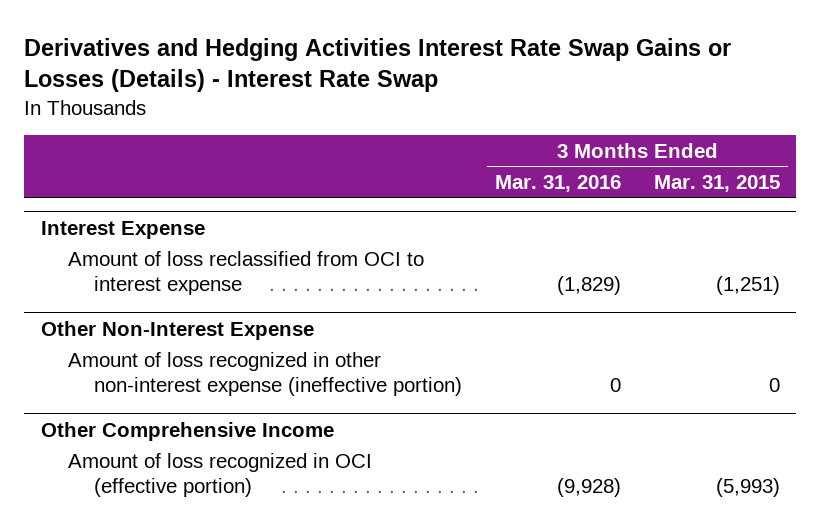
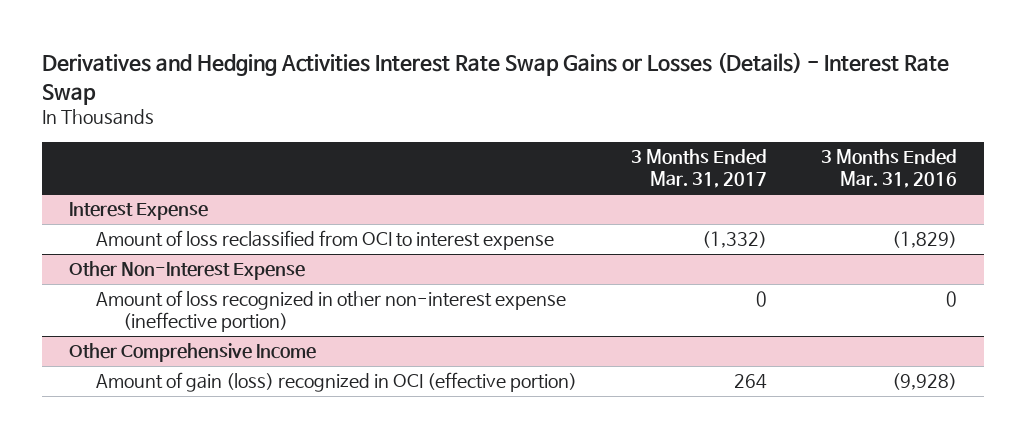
[653,175,780,193] Mar. 31, 2015 -> none
none -> [630,148,767,188] 3 Months Ended Mar. 31, 2017
[67,452,372,498] Amount of loss recognized in OCI (effective portion) -> [96,372,578,393] Amount of gain (loss) recognized in OCI (effective portion)

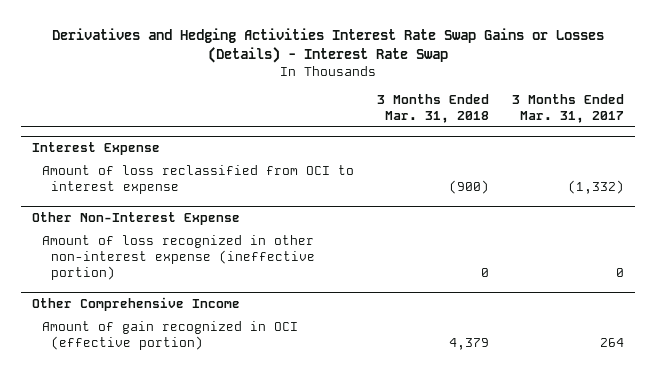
[820,148,957,188] 3 Months Ended Mar. 31, 2016 -> none
none -> [376,93,489,123] 3 Months Ended Mar. 31, 2018
[96,372,578,393] Amount of gain (loss) recognized in OCI (effective portion) -> [41,320,298,350] Amount of gain recognized in OCI (effective portion)

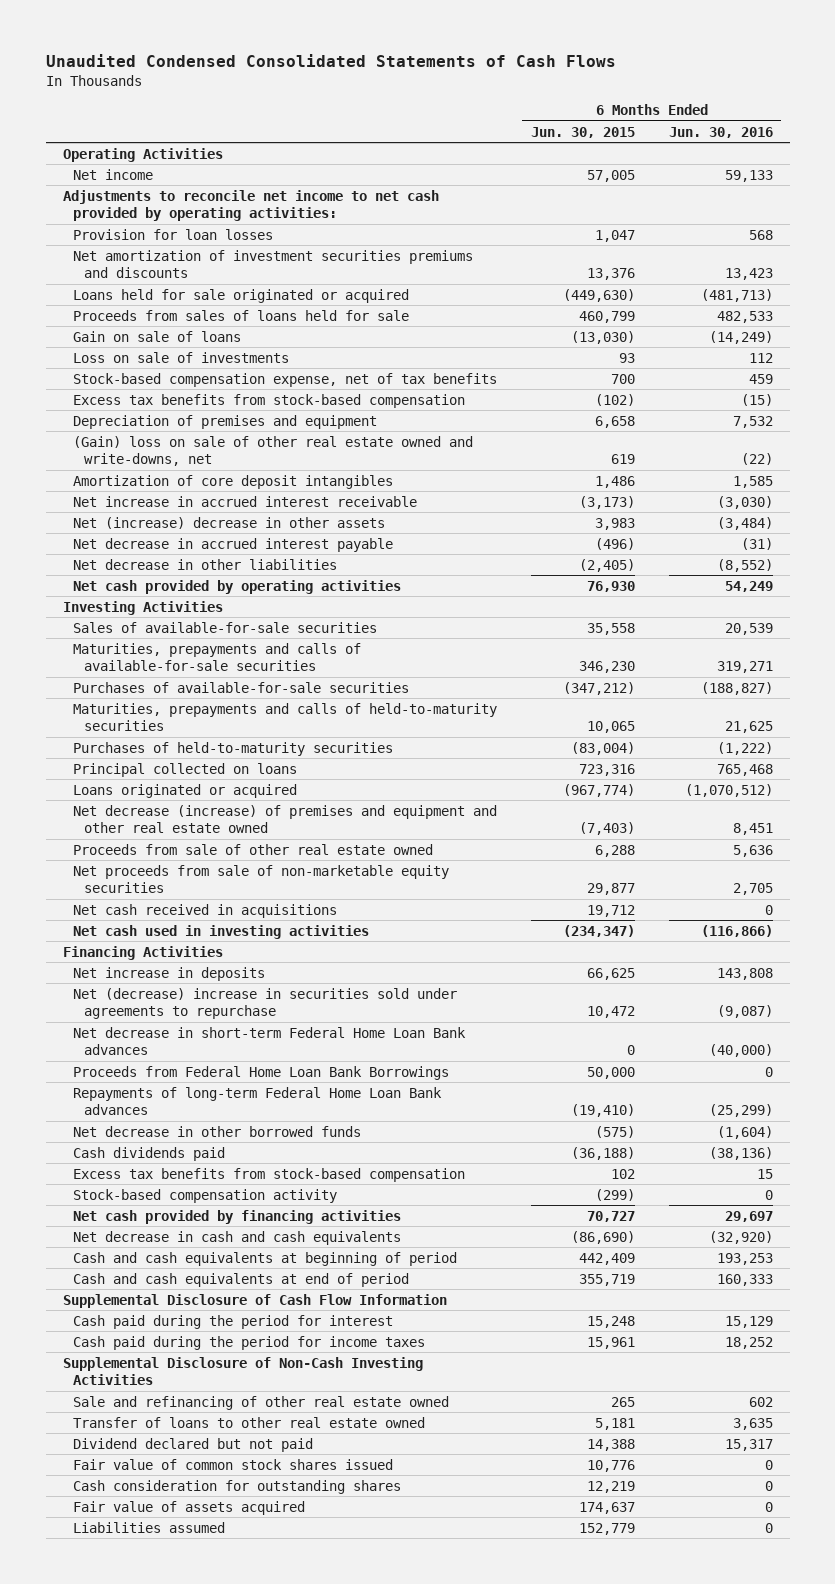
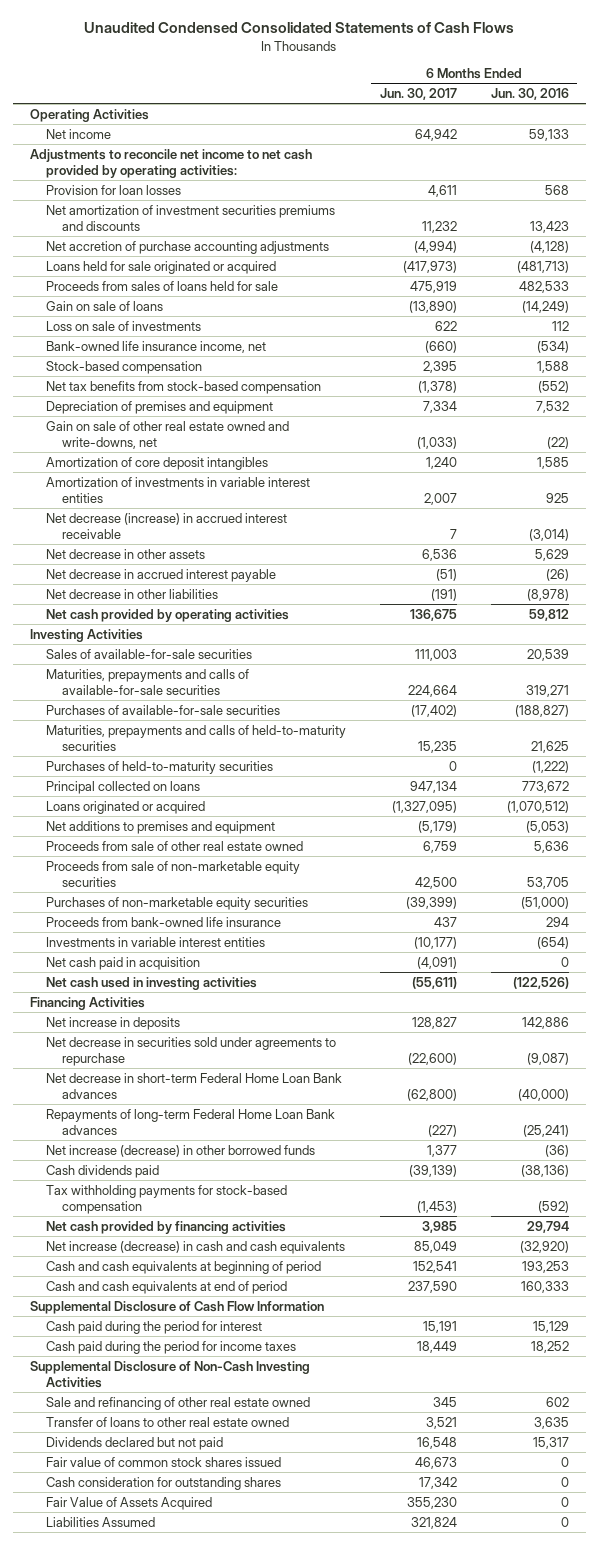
[530,126,635,138] Jun. 30, 2015 -> none
none -> [379,88,457,101] Jun. 30, 2017
none -> [45,240,329,254] Net accretion of purchase accounting adjustments
none -> [45,340,266,353] Bank-owned life insurance income, net
[73,372,498,387] Stock-based compensation expense, net of tax benefits -> [45,360,202,374] Stock-based compensation
[748,373,773,384] 459 -> [536,360,569,373] 1,588
[73,393,466,408] Excess tax benefits from stock-based compensation -> [45,380,321,394] Net tax benefits from stock-based compensation
[740,393,773,406] (15) -> [537,380,569,393] (552)
[73,435,474,467] (Gain) loss on sale of other real estate owned and write-downs, net -> [45,420,289,449] Gain on sale of other real estate owned and write-downs, net
none -> [45,476,310,503] Amortization of investments in variable interest entities
[73,495,418,507] Net increase in accrued interest receivable -> [45,512,287,539] Net decrease (increase) in accrued interest receivable
[716,495,773,509] (3,030) -> [528,528,569,541] (3,014)
[73,516,386,529] Net (increase) decrease in other assets -> [45,548,205,559] Net decrease in other assets
[716,516,773,530] (3,484) -> [534,548,569,561] 5,629
[740,537,773,550] (31) -> [545,568,569,581] (26)
[716,558,773,572] (8,552) -> [526,588,569,601] (8,978)
[724,580,773,592] 54,249 -> [528,608,569,621] 59,812
[716,763,773,776] 765,468 -> [521,780,569,793] 773,672
[73,804,498,834] Net decrease (increase) of premises and equipment and other real estate owned -> [45,820,275,834] Net additions to premises and equipment
[732,823,773,836] 8,451 -> [525,820,569,833] (5,053)
[73,864,450,894] Net proceeds from sale of non-marketable equity securities -> [45,860,300,887] Proceeds from sale of non-marketable equity securities
[732,883,773,896] 2,705 -> [526,876,569,889] 53,705
none -> [45,896,308,910] Purchases of non-marketable equity securities
none -> [45,916,281,927] Proceeds from bank-owned life insurance
none -> [45,936,265,947] Investments in variable interest entities
[73,903,338,918] Net cash received in acquisitions -> [45,956,200,970] Net cash paid in acquisition
[700,924,773,937] (116,866) -> [512,976,569,989] (122,526)
[716,967,773,980] 143,808 -> [521,1016,569,1029] 142,886
[73,987,458,1020] Net (decrease) increase in securities sold under agreements to repurchase -> [45,1036,336,1066] Net decrease in securities sold under agreements to repurchase
[73,1065,450,1080] Proceeds from Federal Home Loan Bank Borrowings -> none
[708,1104,773,1118] (25,299) -> [522,1124,569,1137] (25,241)
[73,1125,362,1137] Net decrease in other borrowed funds -> [45,1144,315,1157] Net increase (decrease) in other borrowed funds
[716,1125,773,1139] (1,604) -> [544,1144,569,1157] (36)
[73,1167,466,1182] Excess tax benefits from stock-based compensation -> none
[73,1188,338,1203] Stock-based compensation activity -> [45,1184,287,1214] Tax withholding payments for stock-based compensation
[764,1189,773,1200] 0 -> [537,1200,569,1213] (592)
[724,1210,773,1222] 29,697 -> [526,1220,569,1233] 29,794
[73,1230,402,1245] Net decrease in cash and cash equivalents -> [45,1240,345,1254] Net increase (decrease) in cash and cash equivalents
[73,1437,314,1452] Dividend declared but not paid -> [45,1436,223,1450] Dividends declared but not paid
[73,1500,306,1515] Fair value of assets acquired -> [45,1496,212,1510] Fair Value of Assets Acquired
[73,1521,226,1533] Liabilities assumed -> [45,1516,155,1527] Liabilities Assumed

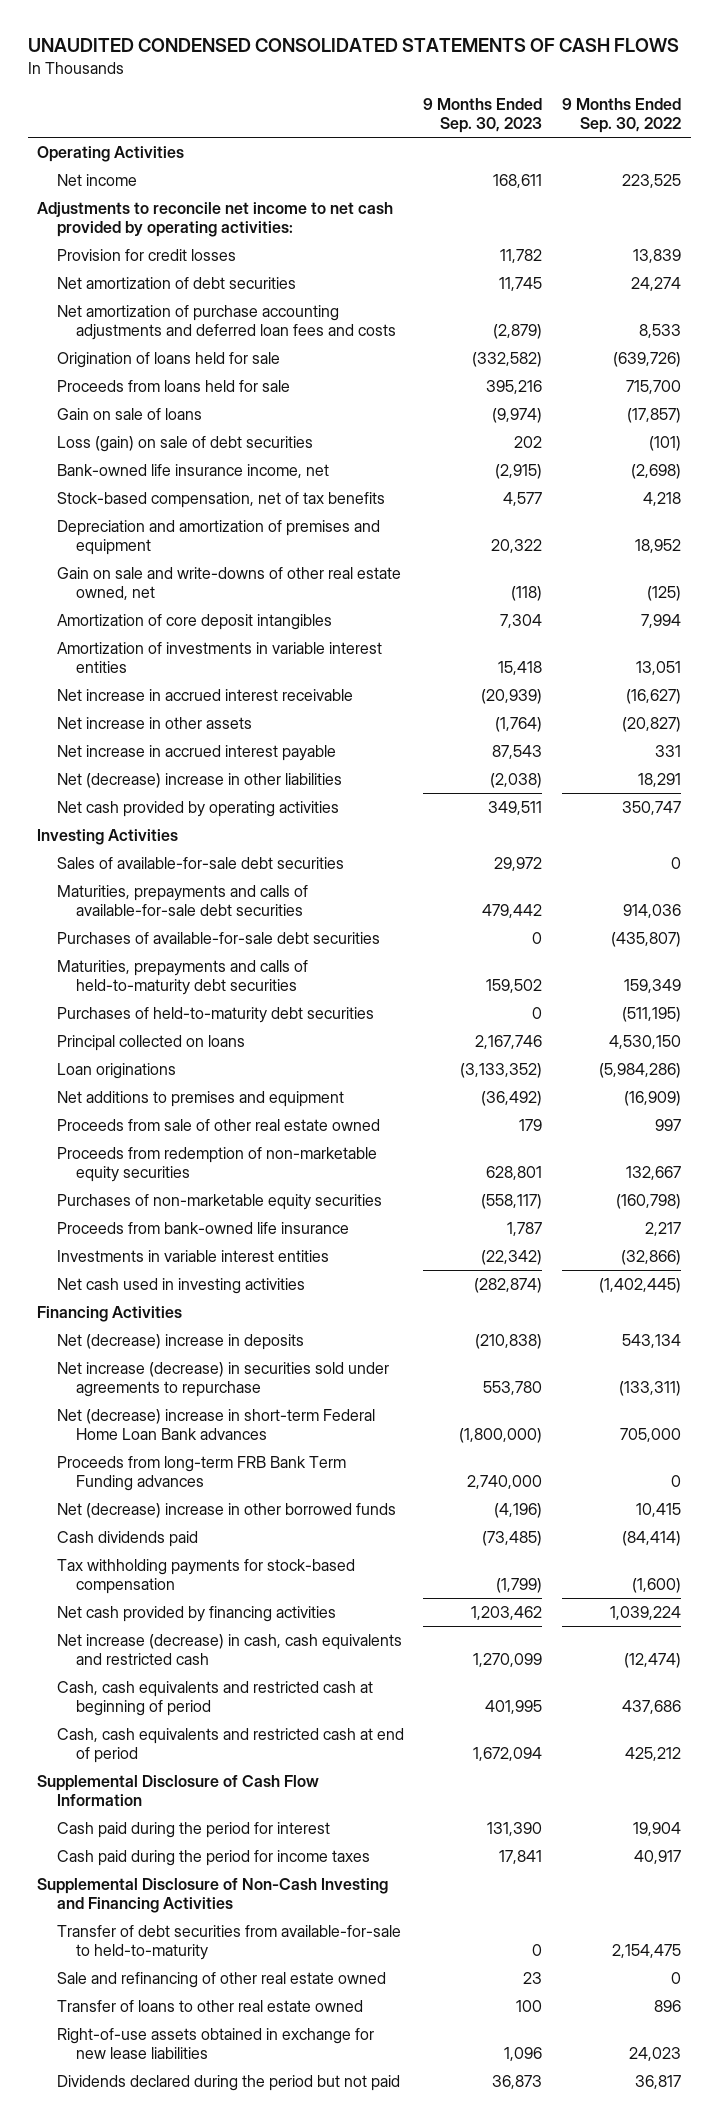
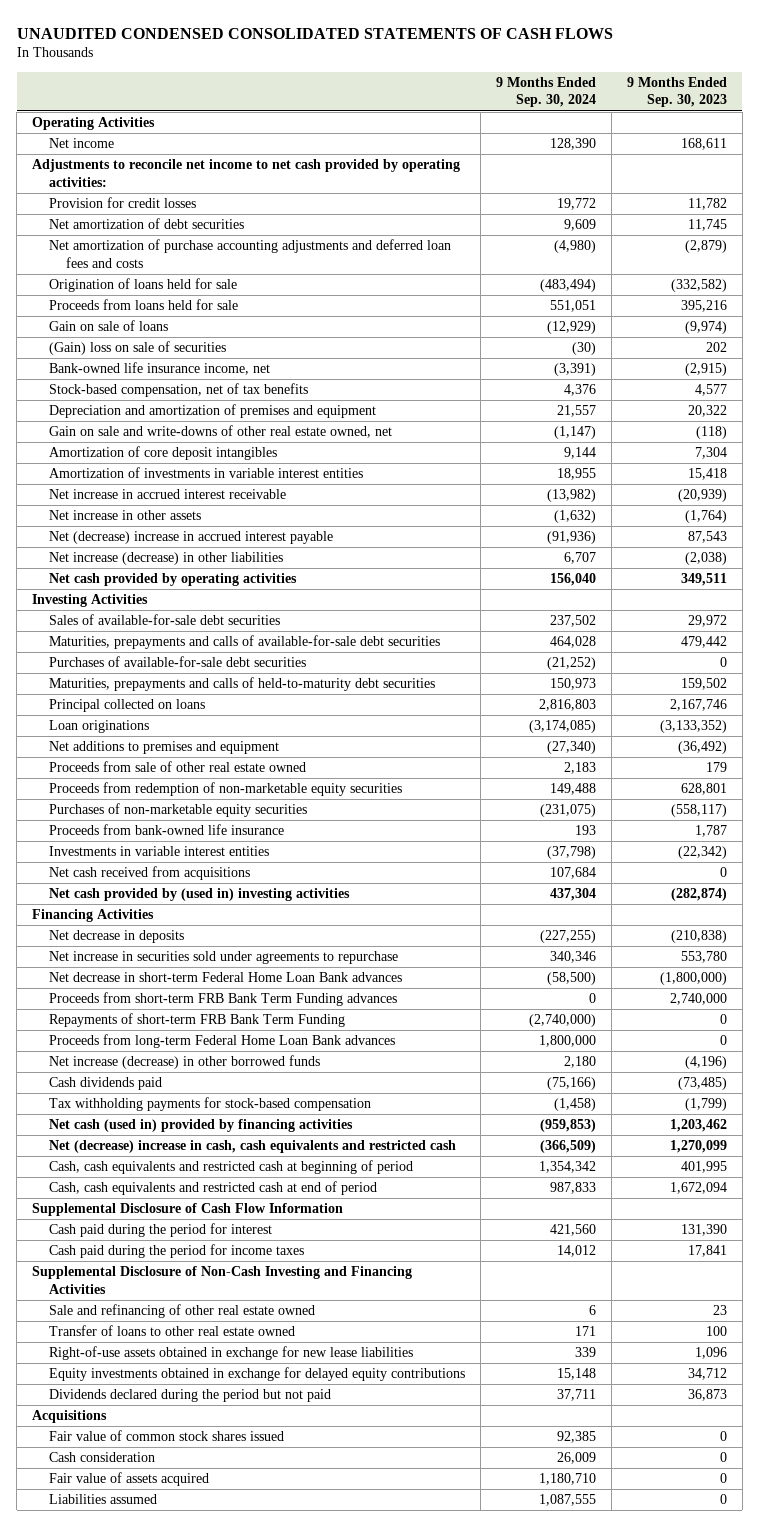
[562,97,682,134] 9 Months Ended Sep. 30, 2022 -> none
none -> [495,76,596,108] 9 Months Ended Sep. 30, 2024
[56,435,313,452] Loss (gain) on sale of debt securities -> [49,341,227,356] (Gain) loss on sale of securities
[56,744,336,761] Net increase in accrued interest payable -> [49,531,334,545] Net (decrease) increase in accrued interest payable
[56,772,342,788] Net (decrease) increase in other liabilities -> [49,552,284,566] Net increase (decrease) in other liabilities
[56,1006,374,1023] Purchases of held-to-maturity debt securities -> none
none -> [49,866,251,881] Net cash received from acquisitions
[56,1277,305,1294] Net cash used in investing activities -> [49,888,351,902] Net cash provided by (used in) investing activities
[56,1333,304,1350] Net (decrease) increase in deposits -> [49,930,185,944] Net decrease in deposits
[56,1361,389,1398] Net increase (decrease) in securities sold under agreements to repurchase -> [49,951,399,965] Net increase in securities sold under agreements to repurchase
[56,1408,375,1441] Net (decrease) increase in short-term Federal Home Loan Bank advances -> [49,972,403,983] Net decrease in short-term Federal Home Loan Bank advances
[56,1455,346,1492] Proceeds from long-term FRB Bank Term Funding advances -> [49,992,398,1007] Proceeds from short-term FRB Bank Term Funding advances
none -> [49,1013,346,1028] Repayments of short-term FRB Bank Term Funding
none -> [49,1034,396,1049] Proceeds from long-term Federal Home Loan Bank advances
[56,1502,396,1518] Net (decrease) increase in other borrowed funds -> [49,1055,321,1070] Net increase (decrease) in other borrowed funds
[56,1605,336,1622] Net cash provided by financing activities -> [49,1119,354,1133] Net cash (used in) provided by financing activities
[56,1633,402,1666] Net increase (decrease) in cash, cash equivalents and restricted cash -> [49,1140,457,1154] Net (decrease) increase in cash, cash equivalents and restricted cash
[56,1924,401,1961] Transfer of debt securities from available-for-sale to held-to-maturity -> none
none -> [49,1367,466,1382] Equity investments obtained in exchange for delayed equity contributions
none -> [32,1410,108,1424] Acquisitions
none -> [49,1430,285,1442] Fair value of common stock shares issued
none -> [49,1452,156,1463] Cash consideration
none -> [49,1472,210,1487] Fair value of assets acquired
none -> [49,1494,158,1505] Liabilities assumed

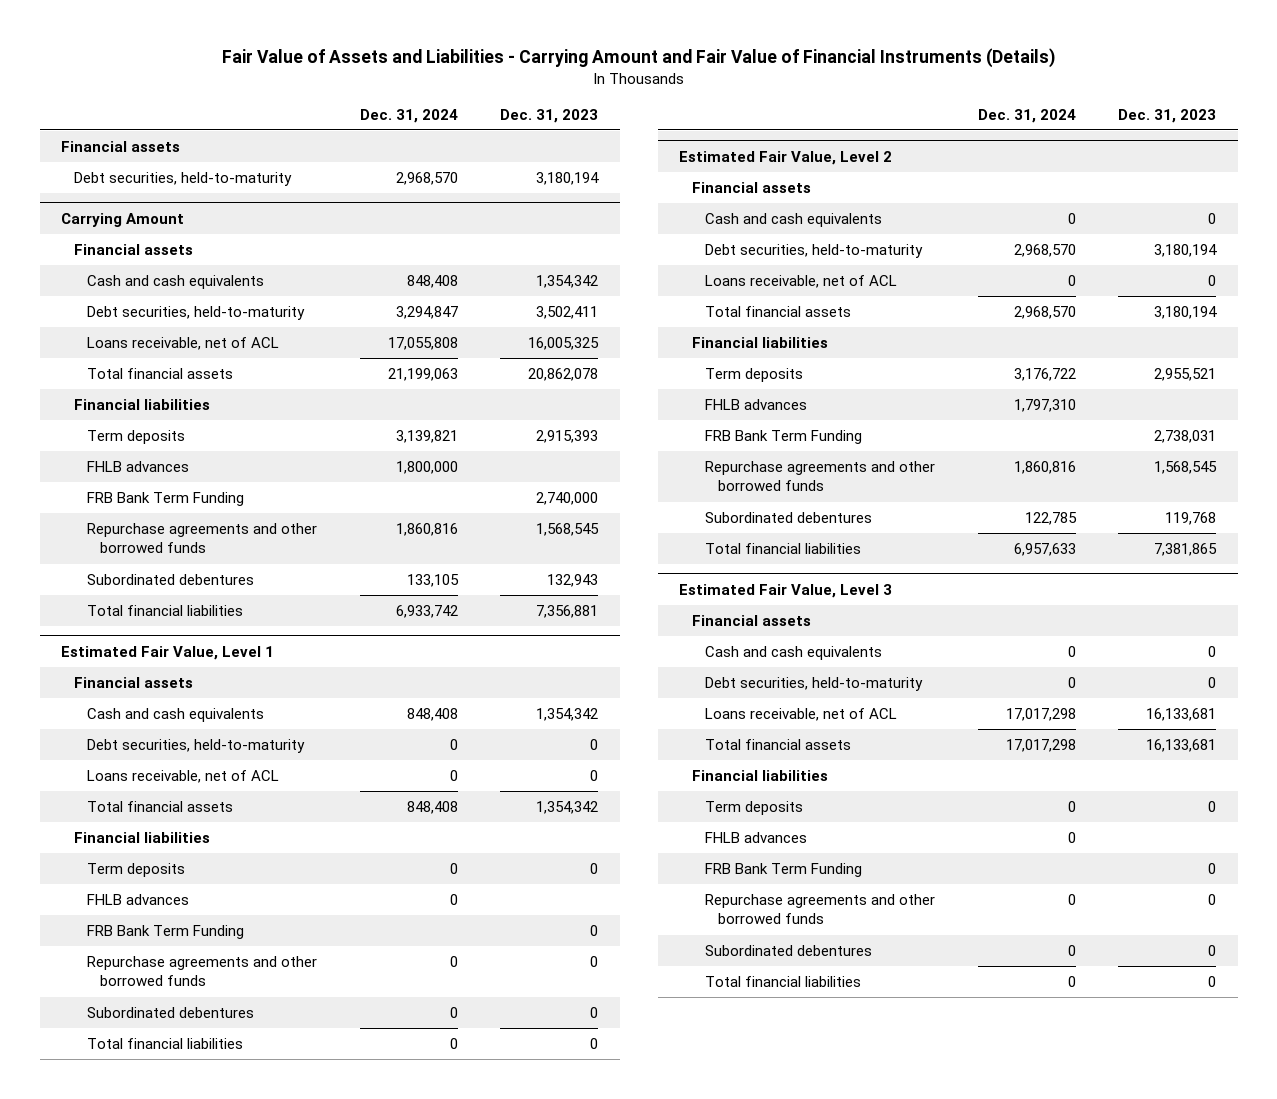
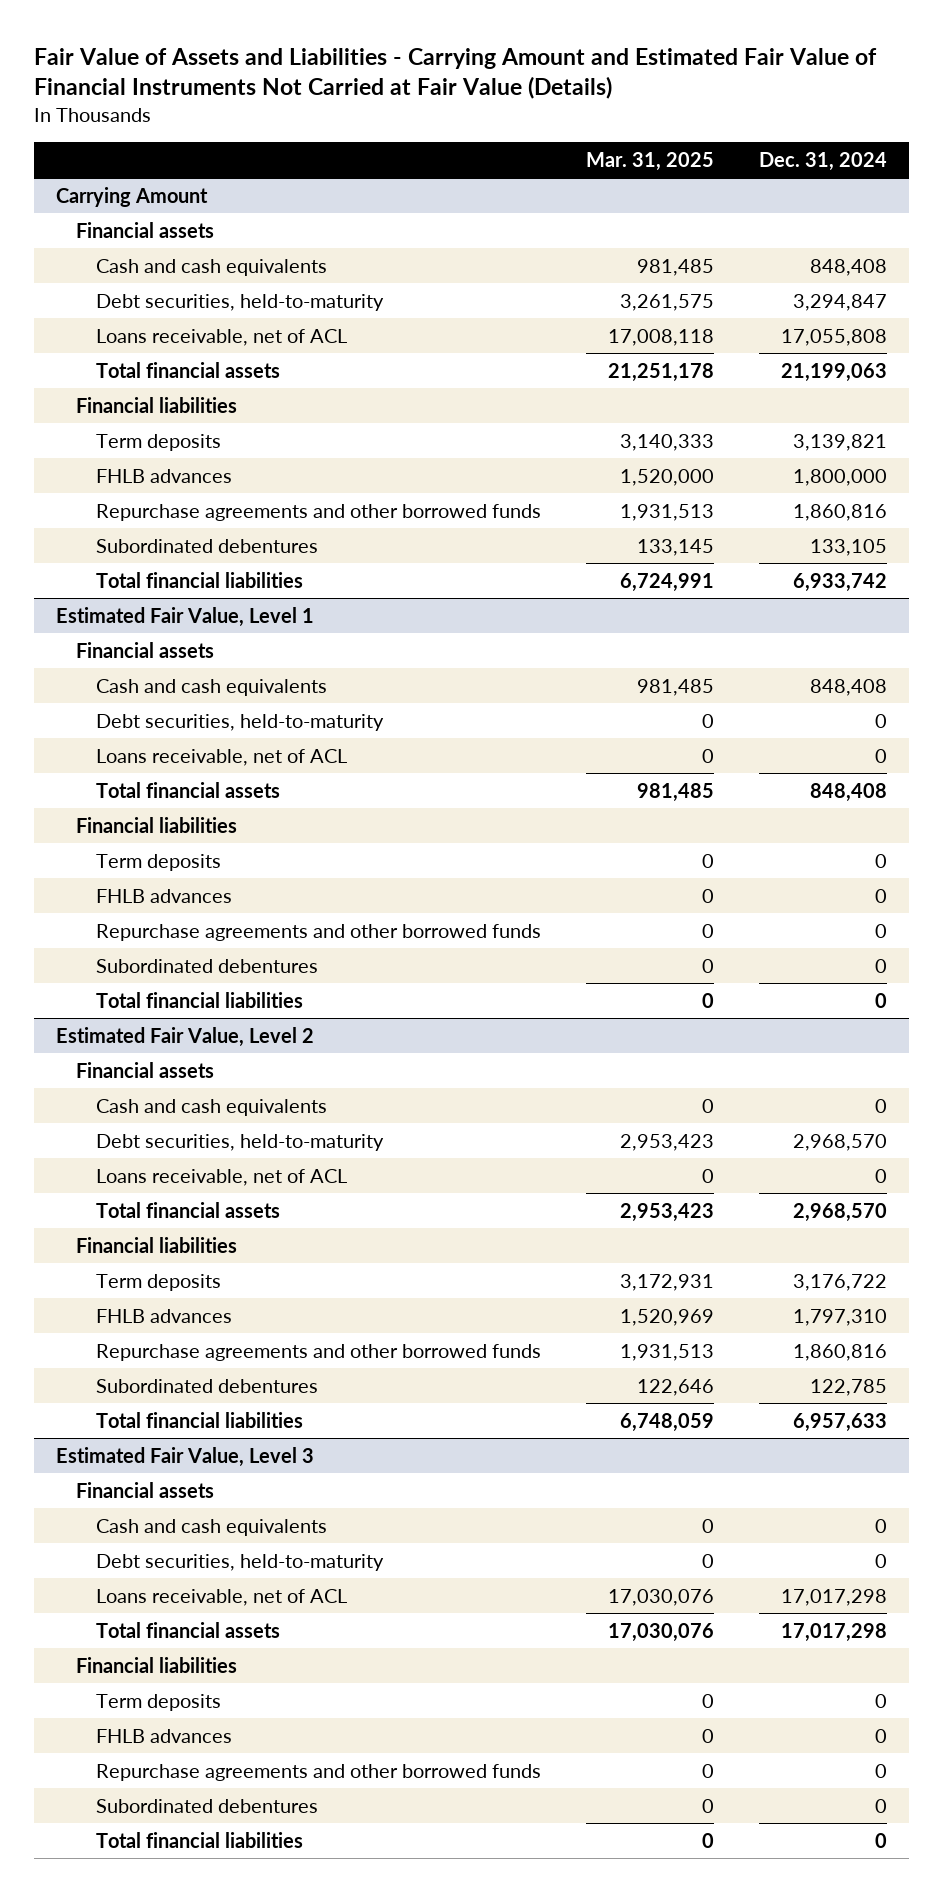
[221,48,1055,69] Fair Value of Assets and Liabilities - Carrying Amount and Fair Value of Financial Instruments (Details) -> [33,47,877,100] Fair Value of Assets and Liabilities - Carrying Amount and Estimated Fair Value of Financial Instruments Not Carried at Fair Value (Details)
[500,108,599,123] Dec. 31, 2023 -> none
none -> [585,152,714,172] Mar. 31, 2025
[60,141,180,153] Financial assets -> none
[73,172,292,187] Debt securities, held-to-maturity -> none
[86,492,244,507] FRB Bank Term Funding -> none
[86,925,244,940] FRB Bank Term Funding -> none
[704,430,862,445] FRB Bank Term Funding -> none
[704,863,862,878] FRB Bank Term Funding -> none

